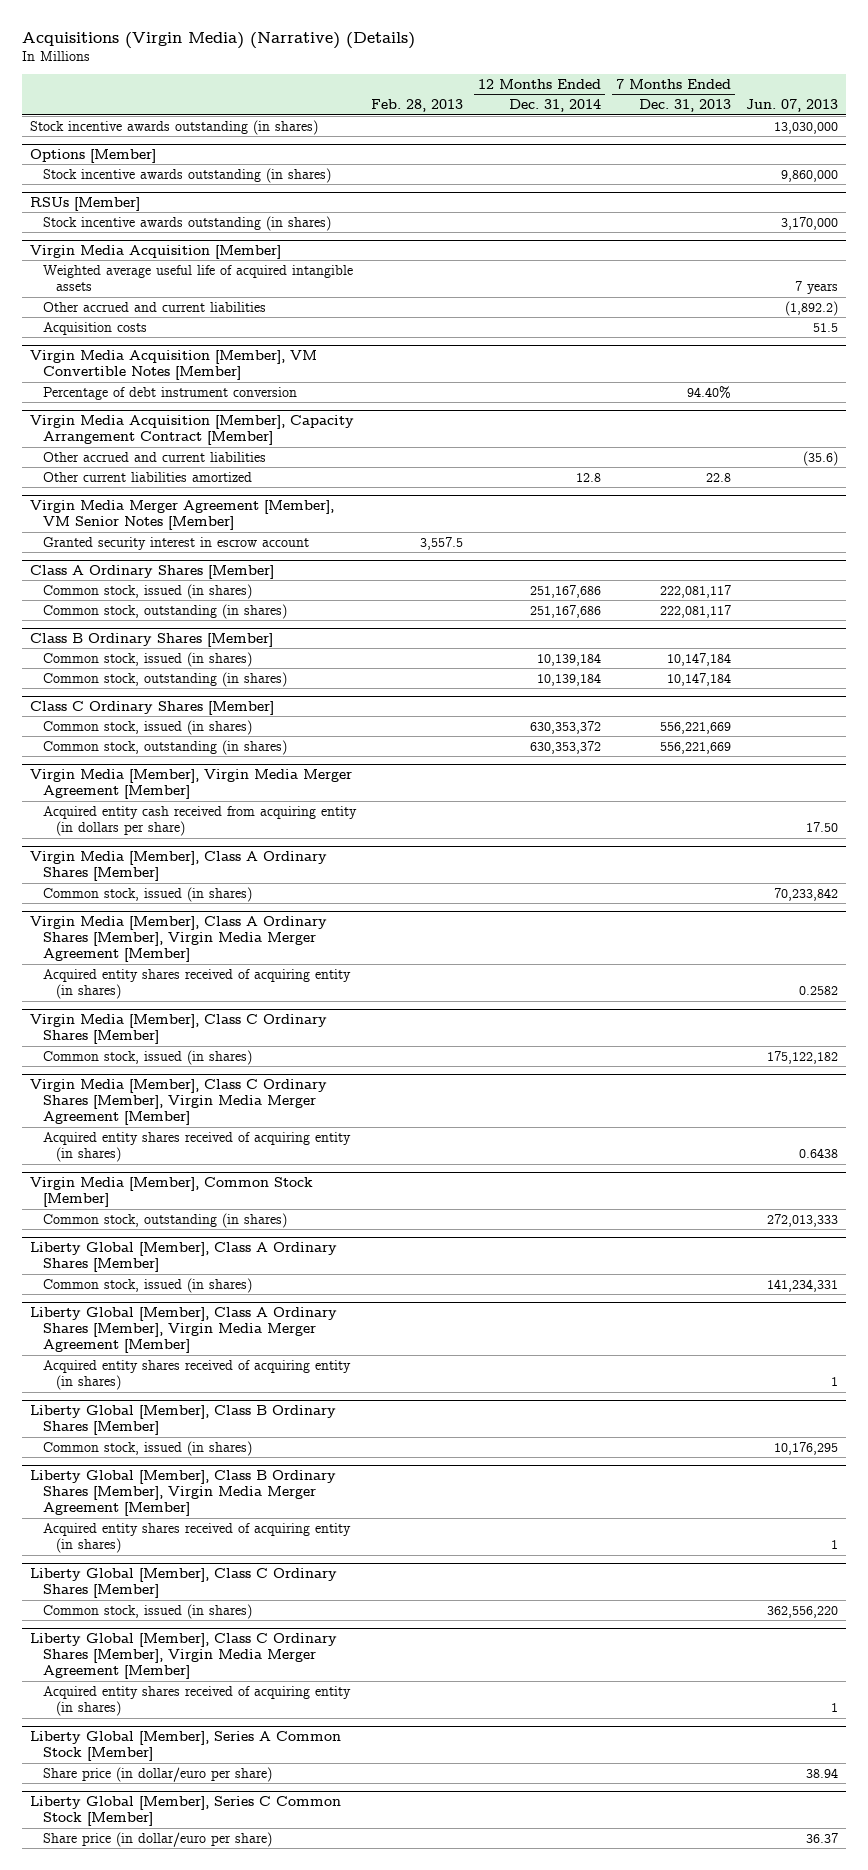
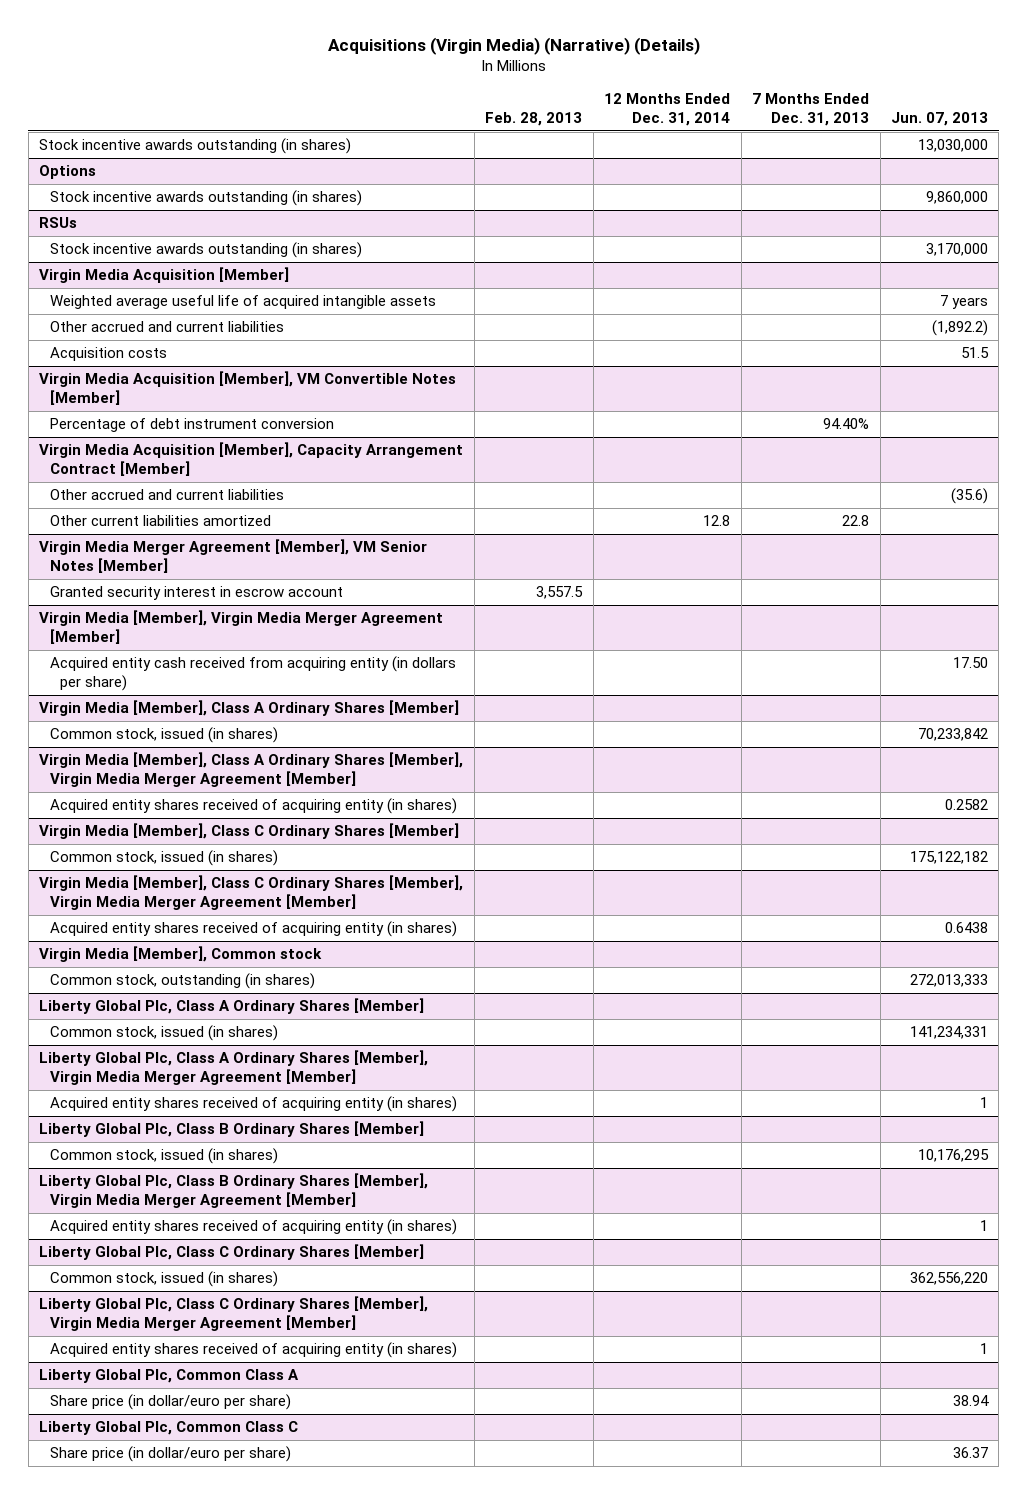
[29,148,156,163] Options [Member] -> [39,165,97,180] Options
[29,196,140,211] RSUs [Member] -> [39,217,78,229] RSUs
[29,564,274,579] Class A Ordinary Shares [Member] -> none
[43,583,253,599] Common stock, issued (in shares) -> none
[43,603,288,619] Common stock, outstanding (in shares) -> none
[29,632,273,647] Class B Ordinary Shares [Member] -> none
[43,651,253,667] Common stock, issued (in shares) -> none
[43,671,288,687] Common stock, outstanding (in shares) -> none
[29,700,274,715] Class C Ordinary Shares [Member] -> none
[43,719,253,735] Common stock, issued (in shares) -> none
[43,739,288,755] Common stock, outstanding (in shares) -> none
[29,1176,313,1208] Virgin Media [Member], Common Stock [Member] -> [39,946,323,963] Virgin Media [Member], Common stock
[29,1241,337,1273] Liberty Global [Member], Class A Ordinary Shares [Member] -> [39,998,425,1015] Liberty Global Plc, Class A Ordinary Shares [Member]
[29,1306,337,1354] Liberty Global [Member], Class A Ordinary Shares [Member], Virgin Media Merger Agreement [Member] -> [39,1050,429,1086] Liberty Global Plc, Class A Ordinary Shares [Member], Virgin Media Merger Agreement [Member]
[29,1404,336,1436] Liberty Global [Member], Class B Ordinary Shares [Member] -> [39,1121,425,1138] Liberty Global Plc, Class B Ordinary Shares [Member]
[29,1469,336,1517] Liberty Global [Member], Class B Ordinary Shares [Member], Virgin Media Merger Agreement [Member] -> [39,1173,429,1209] Liberty Global Plc, Class B Ordinary Shares [Member], Virgin Media Merger Agreement [Member]
[29,1567,337,1599] Liberty Global [Member], Class C Ordinary Shares [Member] -> [39,1244,425,1261] Liberty Global Plc, Class C Ordinary Shares [Member]
[29,1632,337,1680] Liberty Global [Member], Class C Ordinary Shares [Member], Virgin Media Merger Agreement [Member] -> [39,1296,429,1332] Liberty Global Plc, Class C Ordinary Shares [Member], Virgin Media Merger Agreement [Member]
[29,1730,341,1762] Liberty Global [Member], Series A Common Stock [Member] -> none
none -> [39,1369,300,1384] Liberty Global Plc, Common Class A
[29,1795,341,1827] Liberty Global [Member], Series C Common Stock [Member] -> none
none -> [39,1421,299,1436] Liberty Global Plc, Common Class C

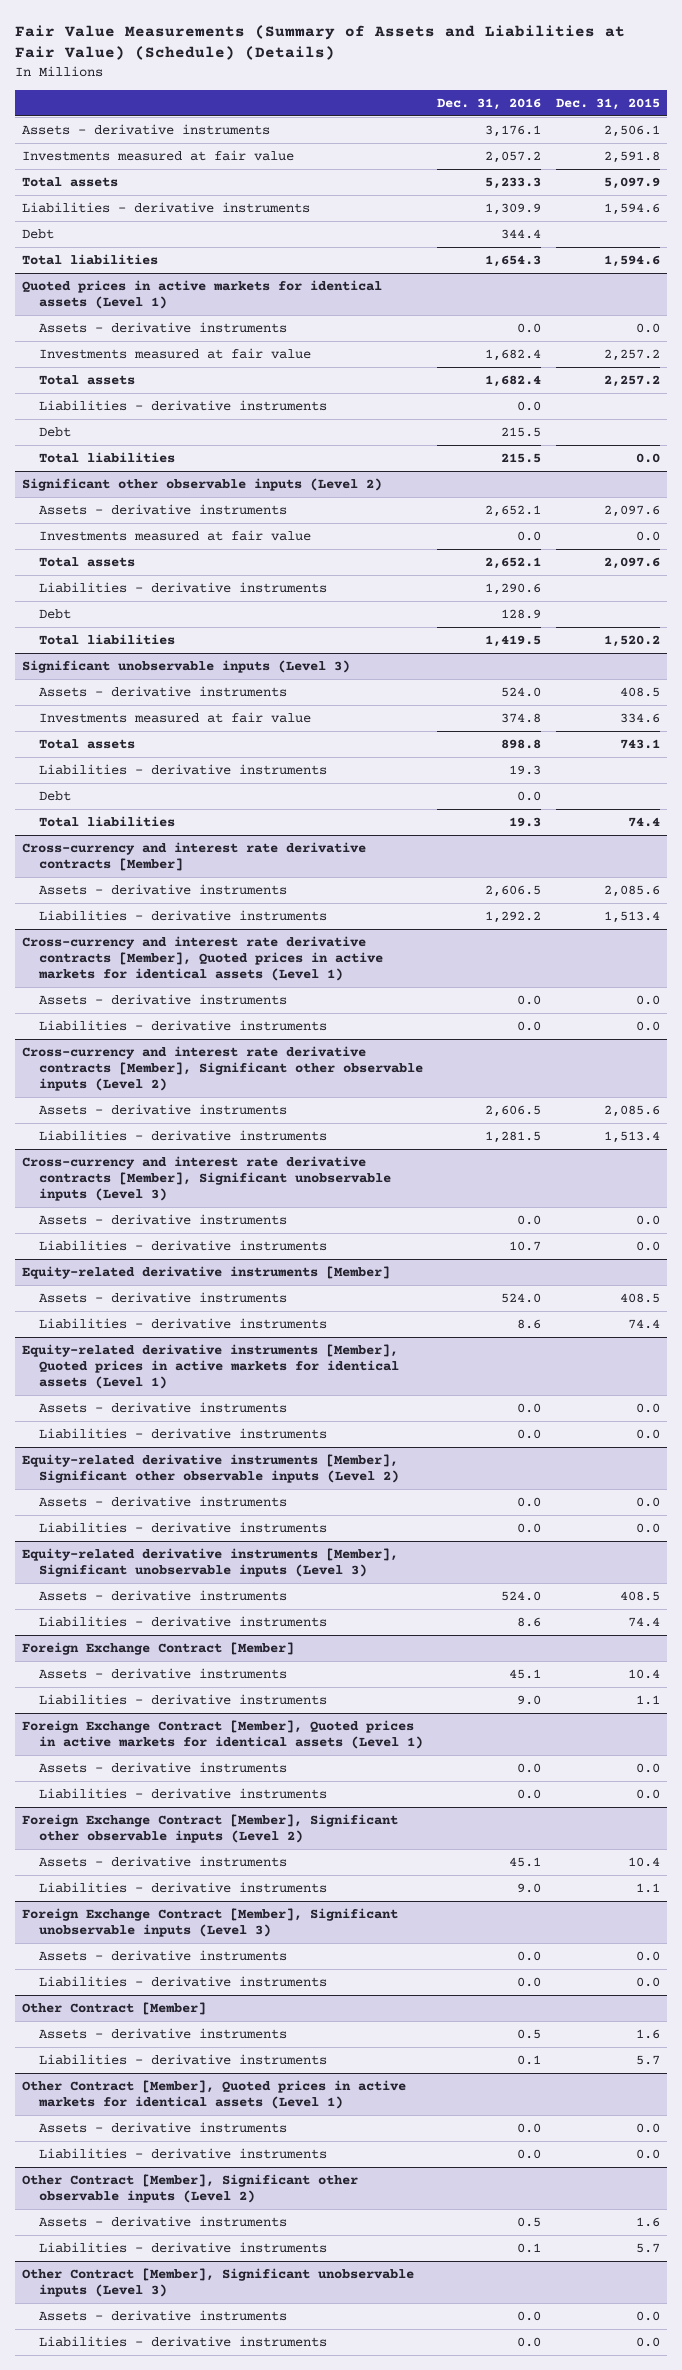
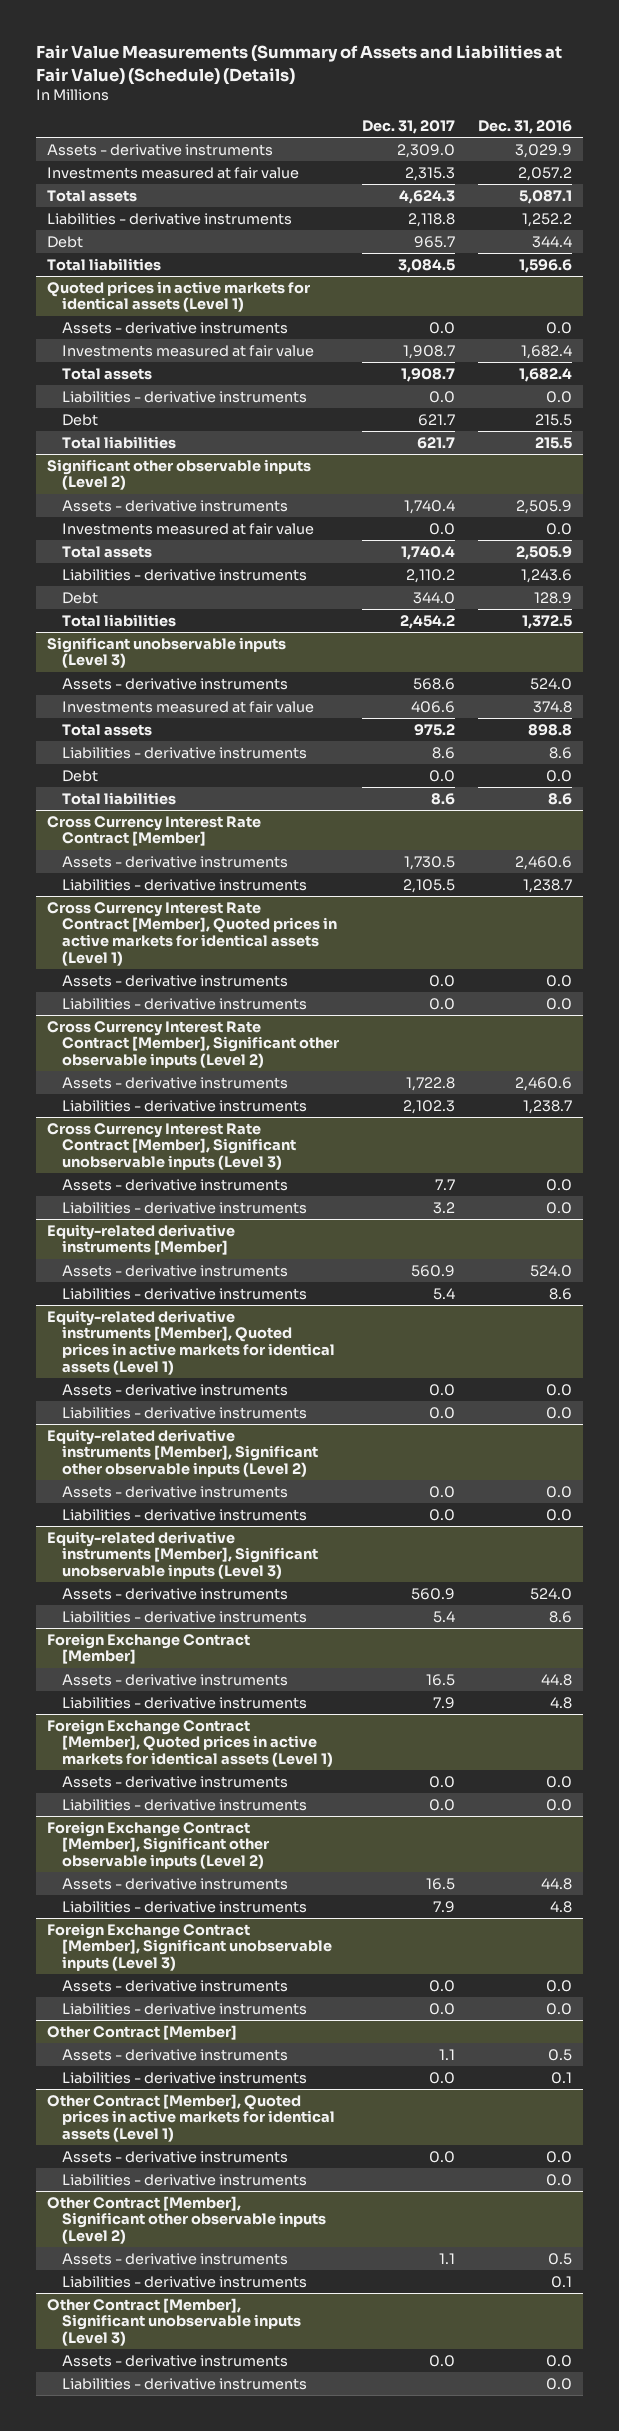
[555,97,660,110] Dec. 31, 2015 -> none
none -> [361,120,455,135] Dec. 31, 2017
[485,124,542,137] 3,176.1 -> [514,143,572,158] 3,029.9
[485,176,542,189] 5,233.3 -> [518,189,572,204] 5,087.1
[485,202,542,215] 1,309.9 -> [521,212,572,227] 1,252.2
[485,254,542,267] 1,654.3 -> [518,258,572,273] 1,596.6
[485,504,542,517] 2,652.1 -> [515,499,572,514] 2,505.9
[485,556,542,569] 2,652.1 -> [515,545,572,560] 2,505.9
[485,582,542,595] 1,290.6 -> [520,568,572,583] 1,243.6
[485,634,542,647] 1,419.5 -> [521,614,572,629] 1,372.5
[509,764,542,775] 19.3 -> [548,746,572,759] 8.6
[509,816,542,827] 19.3 -> [547,792,572,805] 8.6
[21,841,366,871] Cross-currency and interest rate derivative contracts [Member] -> [47,815,262,847] Cross Currency Interest Rate Contract [Member]
[485,884,542,897] 2,606.5 -> [514,855,572,870] 2,460.6
[485,910,542,923] 1,292.2 -> [522,878,572,893] 1,238.7
[21,935,383,982] Cross-currency and interest rate derivative contracts [Member], Quoted prices in active markets for identical assets (Level 1) -> [47,901,337,966] Cross Currency Interest Rate Contract [Member], Quoted prices in active markets for identical assets (Level 1)
[21,1045,423,1092] Cross-currency and interest rate derivative contracts [Member], Significant other observable inputs (Level 2) -> [47,1020,339,1069] Cross Currency Interest Rate Contract [Member], Significant other observable inputs (Level 2)
[485,1104,542,1117] 2,606.5 -> [514,1076,572,1091] 2,460.6
[485,1130,542,1143] 1,281.5 -> [522,1099,572,1114] 1,238.7
[21,1155,391,1202] Cross-currency and interest rate derivative contracts [Member], Significant unobservable inputs (Level 3) -> [47,1122,296,1171] Cross Currency Interest Rate Contract [Member], Significant unobservable inputs (Level 3)
[509,1240,542,1251] 10.7 -> [545,1201,572,1214] 0.0
[509,1668,542,1679] 45.1 -> [540,1673,572,1686] 44.8
[517,1694,542,1705] 9.0 -> [549,1696,572,1709] 4.8
[509,1856,542,1867] 45.1 -> [540,1877,572,1890] 44.8
[517,1882,542,1893] 9.0 -> [549,1900,572,1913] 4.8

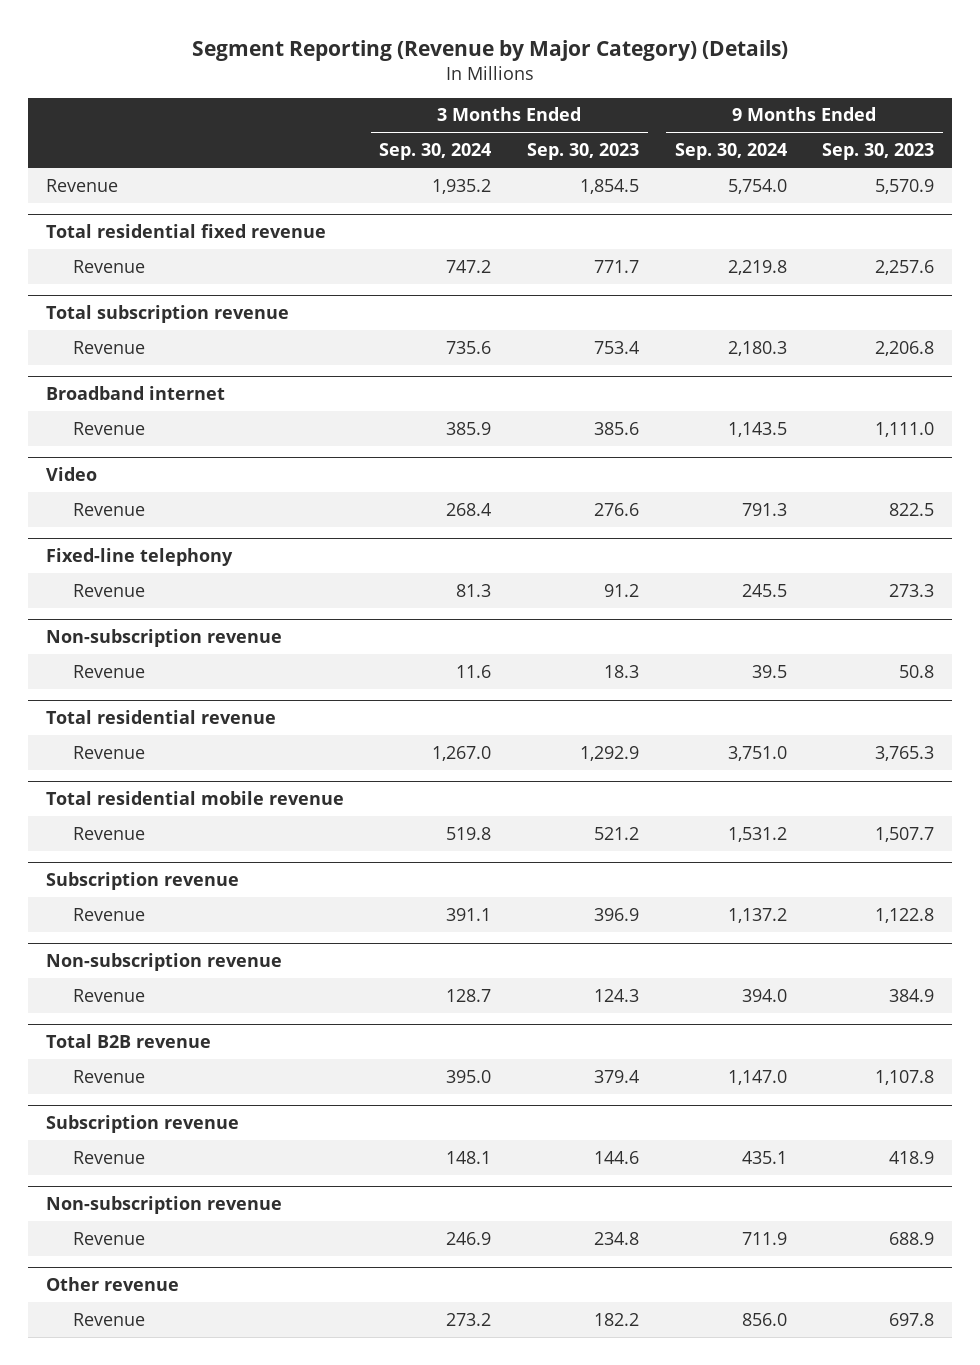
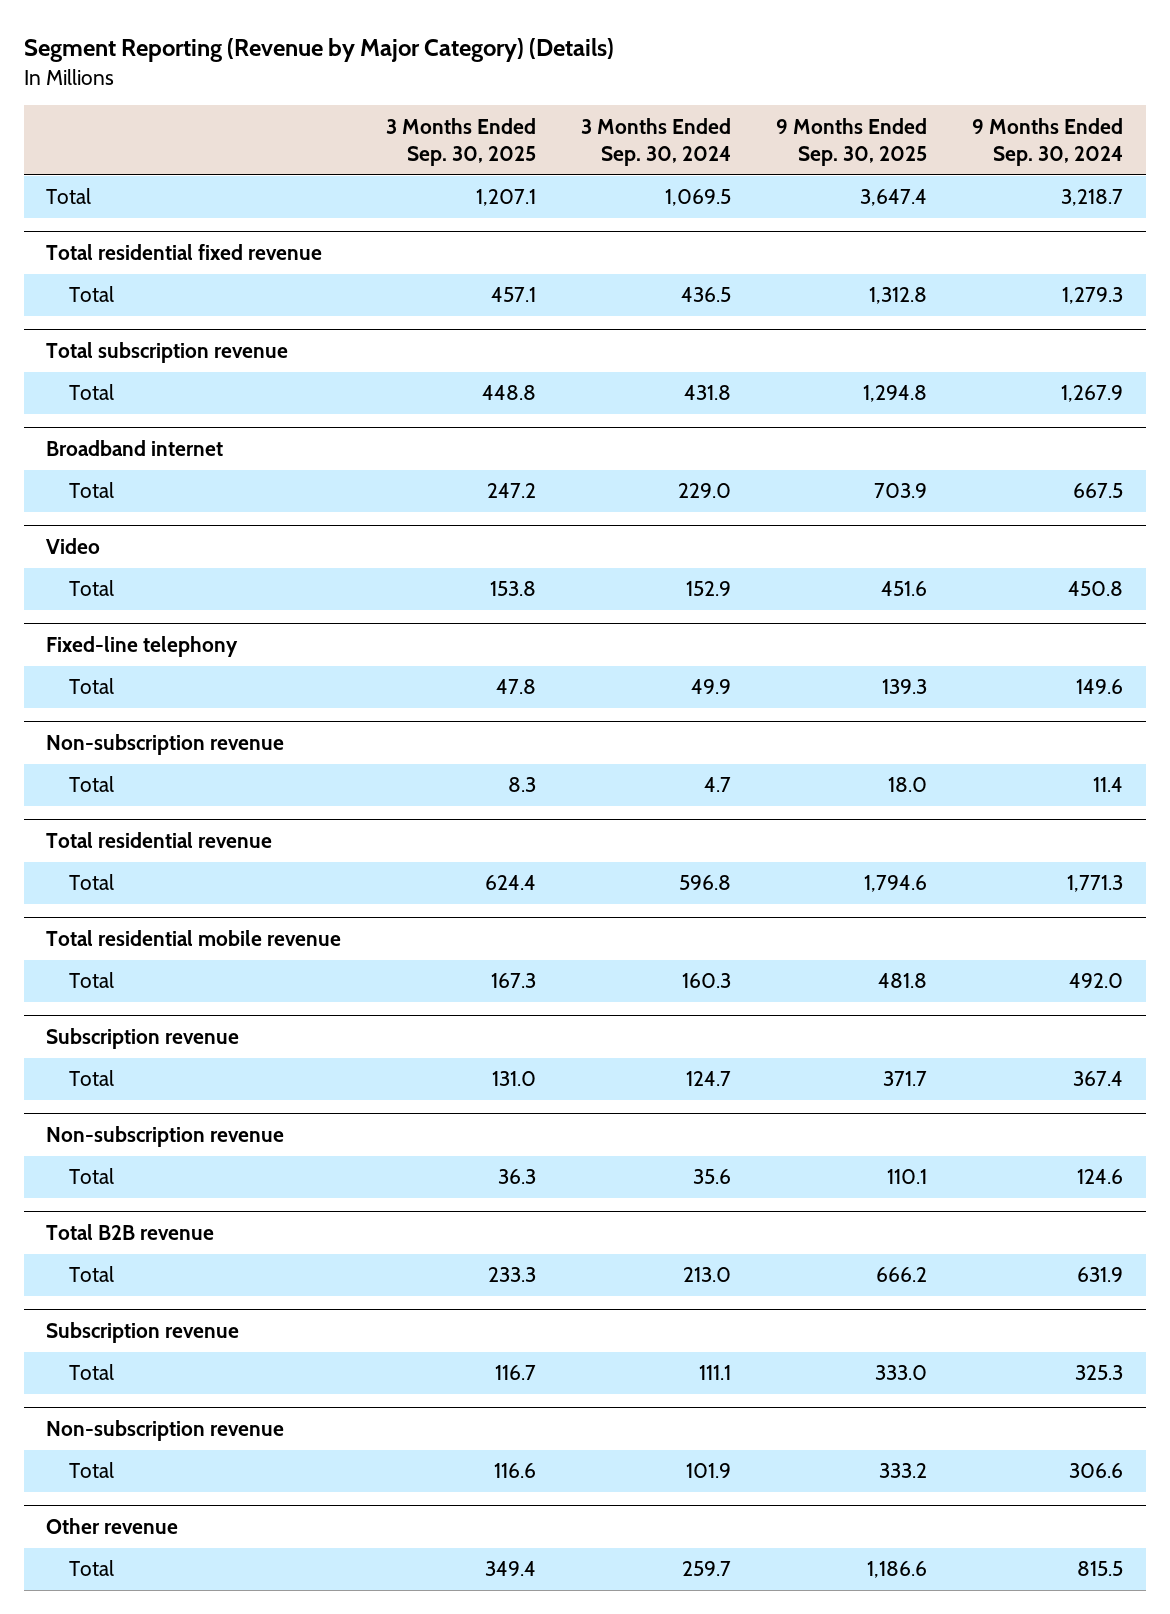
[526,143,639,161] Sep. 30, 2023 -> none
[822,143,935,161] Sep. 30, 2023 -> none
none -> [386,117,537,166] 3 Months Ended Sep. 30, 2025
none -> [776,117,928,166] 9 Months Ended Sep. 30, 2025
[45,178,118,192] Revenue -> none
none -> [46,188,92,205] Total
[72,259,145,273] Revenue -> none
none -> [68,286,114,303] Total
[72,340,145,354] Revenue -> none
none -> [68,384,114,401] Total
[72,421,145,435] Revenue -> none
none -> [68,482,114,499] Total
[72,502,145,516] Revenue -> none
none -> [68,580,114,597] Total
[72,583,145,597] Revenue -> none
none -> [68,678,114,695] Total
[72,664,145,678] Revenue -> none
none -> [68,776,114,793] Total
[72,745,145,759] Revenue -> none
none -> [68,874,114,891] Total
[72,826,145,840] Revenue -> none
none -> [68,972,114,989] Total
[72,907,145,921] Revenue -> none
none -> [68,1070,114,1087] Total
[72,988,145,1002] Revenue -> none
none -> [68,1168,114,1185] Total
[72,1069,145,1083] Revenue -> none
none -> [68,1266,114,1283] Total
[72,1150,145,1164] Revenue -> none
none -> [68,1364,114,1381] Total
[72,1231,145,1245] Revenue -> none
none -> [68,1462,114,1479] Total
[72,1312,145,1326] Revenue -> none
none -> [68,1560,114,1577] Total

